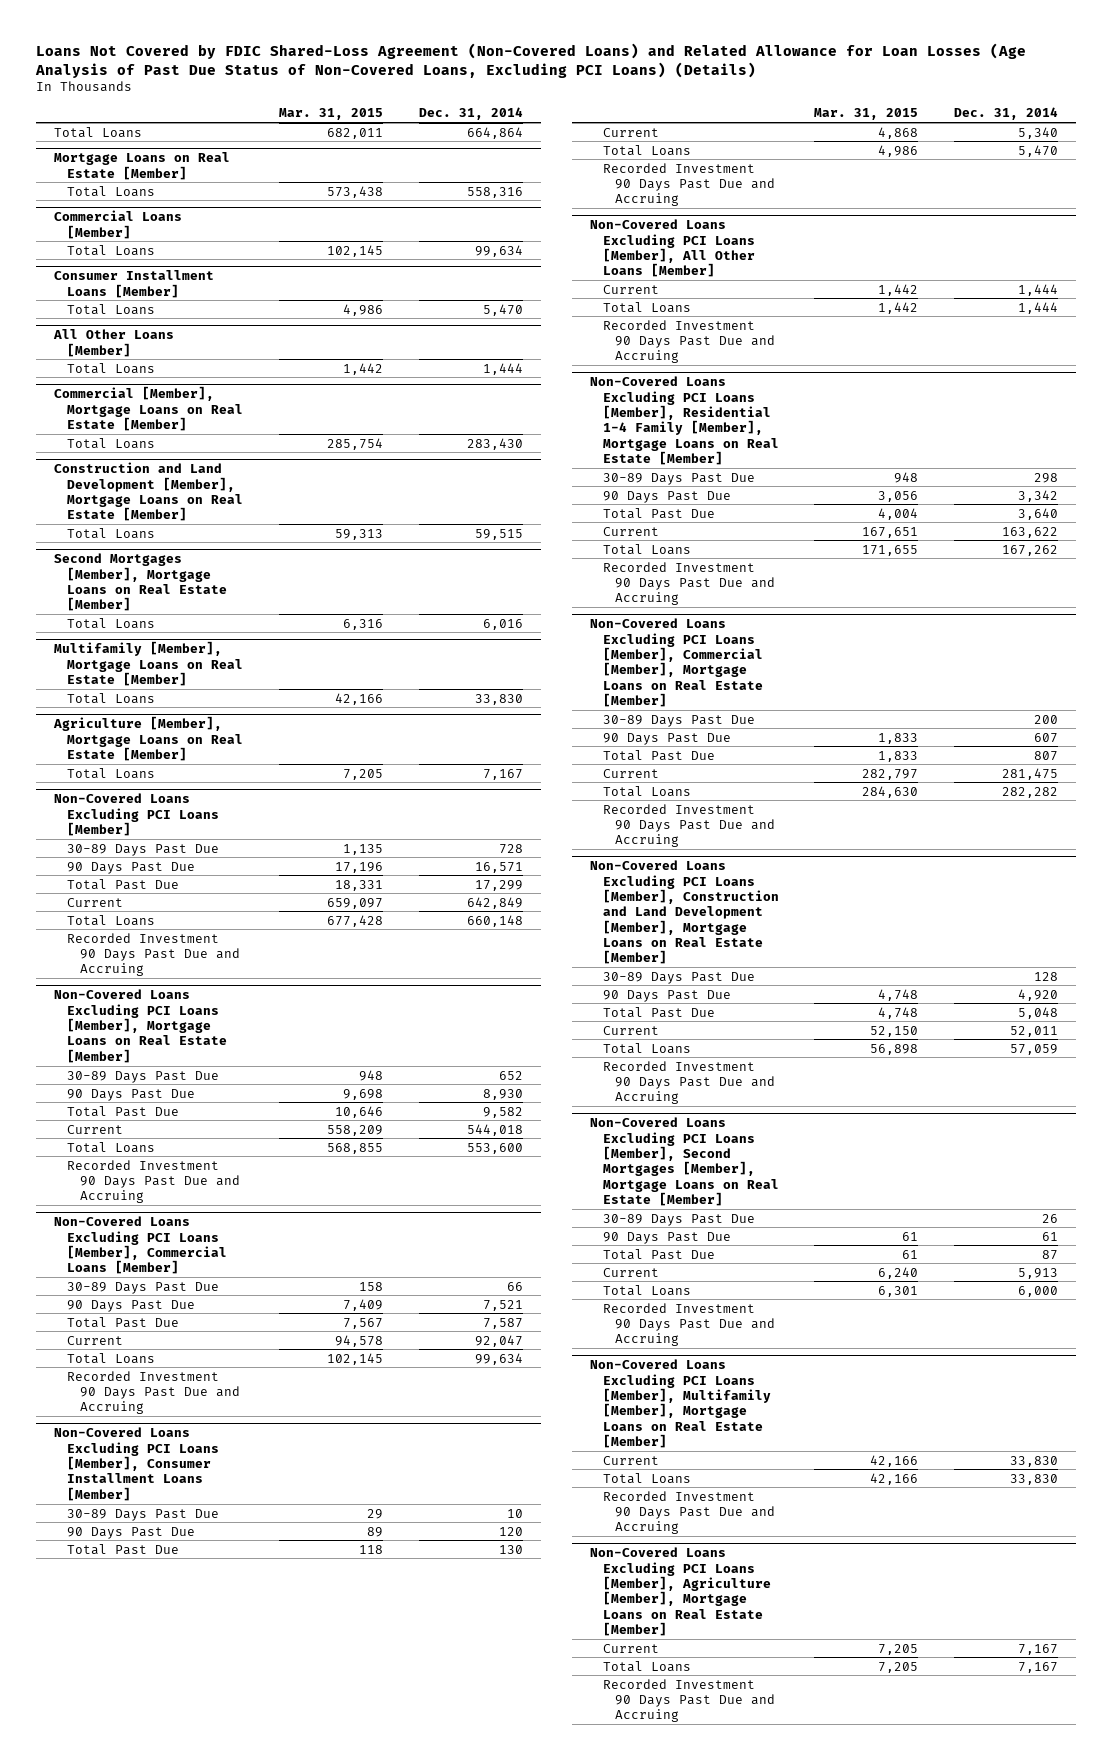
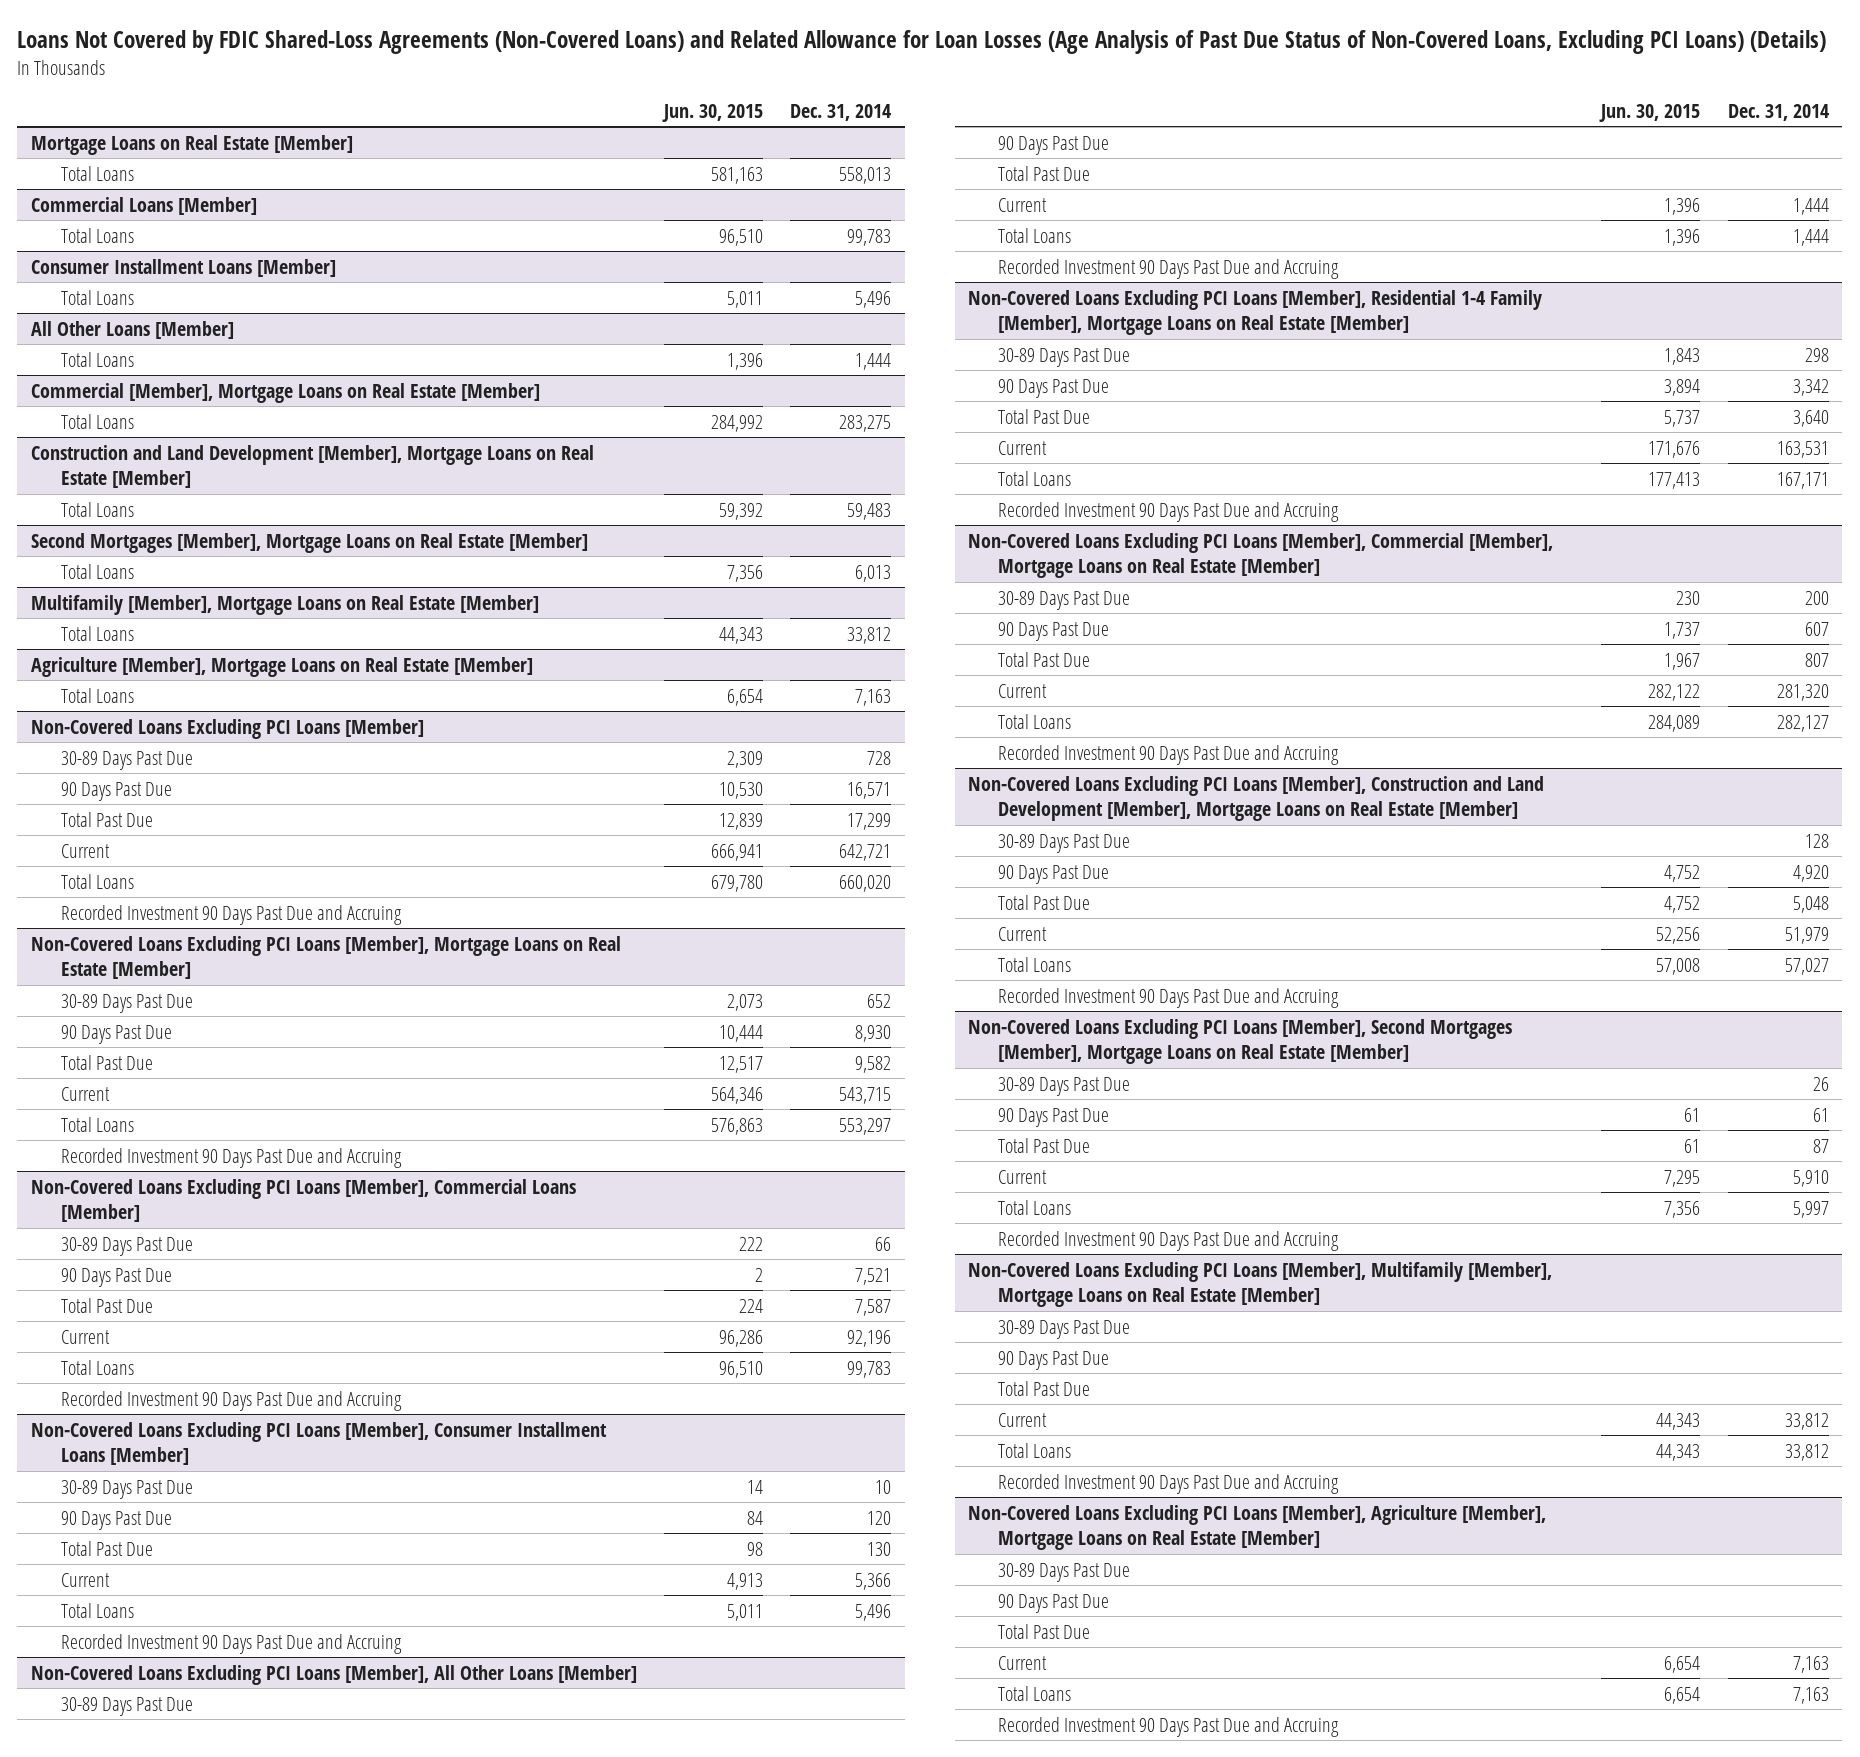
[35,42,1027,78] Loans Not Covered by FDIC Shared-Loss Agreement (Non-Covered Loans) and Related Allowance for Loan Losses (Age Analysis of Past Due Status of Non-Covered Loans, Excluding PCI Loans) (Details) -> [17,30,1827,55] Loans Not Covered by FDIC Shared-Loss Agreements (Non-Covered Loans) and Related Allowance for Loan Losses (Age Analysis of Past Due Status of Non-Covered Loans, Excluding PCI Loans) (Details)
[279,108,384,121] Mar. 31, 2015 -> none
none -> [662,103,764,122] Jun. 30, 2015
[54,126,143,138] Total Loans -> none
[466,186,523,198] 558,316 -> [839,166,892,184] 558,013
[474,244,523,257] 99,634 -> [847,228,892,246] 99,783
[482,303,523,316] 5,470 -> [855,290,892,308] 5,496
[466,437,523,450] 283,430 -> [839,414,892,432] 283,275
[474,528,523,540] 59,515 -> [847,502,892,520] 59,483
[482,618,523,630] 6,016 -> [855,564,892,582] 6,013
[474,693,523,705] 33,830 -> [847,626,892,644] 33,812
[482,768,523,780] 7,167 -> [855,688,892,706] 7,163
[466,896,523,909] 642,849 -> [839,843,892,861] 642,721
[466,914,523,927] 660,148 -> [839,874,892,892] 660,020
[466,1123,523,1136] 544,018 -> [839,1086,892,1104] 543,715
[466,1142,523,1154] 553,600 -> [839,1117,892,1135] 553,297
[474,1334,523,1347] 92,047 -> [847,1329,892,1347] 92,196
[474,1352,523,1365] 99,634 -> [847,1360,892,1378] 99,783
[1018,126,1059,139] 5,340 -> [855,1572,892,1590] 5,366
[1018,144,1059,157] 5,470 -> [855,1603,892,1621] 5,496
none -> [60,1696,193,1716] 30-89 Days Past Due
none -> [998,135,1110,155] 90 Days Past Due
none -> [998,165,1091,181] Total Past Due
[1002,526,1059,538] 163,622 -> [1776,440,1829,458] 163,531
[1002,544,1059,556] 167,262 -> [1776,471,1829,489] 167,171
[1002,767,1059,780] 281,475 -> [1776,683,1829,701] 281,320
[1002,786,1059,798] 282,282 -> [1776,714,1829,732] 282,127
[1010,1025,1059,1037] 52,011 -> [1784,926,1829,944] 51,979
[1010,1043,1059,1055] 57,059 -> [1784,957,1829,975] 57,027
[1018,1267,1059,1279] 5,913 -> [1792,1169,1829,1187] 5,910
[1018,1285,1059,1297] 6,000 -> [1792,1200,1829,1218] 5,997
none -> [998,1319,1131,1339] 30-89 Days Past Due
none -> [998,1350,1110,1370] 90 Days Past Due
none -> [998,1380,1091,1396] Total Past Due
[1010,1455,1059,1467] 33,830 -> [1784,1412,1829,1430] 33,812
[1010,1473,1059,1485] 33,830 -> [1784,1443,1829,1461] 33,812
none -> [998,1562,1131,1582] 30-89 Days Past Due
none -> [998,1593,1110,1613] 90 Days Past Due
none -> [998,1623,1091,1639] Total Past Due
[1018,1643,1059,1655] 7,167 -> [1792,1655,1829,1673] 7,163
[1018,1661,1059,1673] 7,167 -> [1792,1686,1829,1704] 7,163

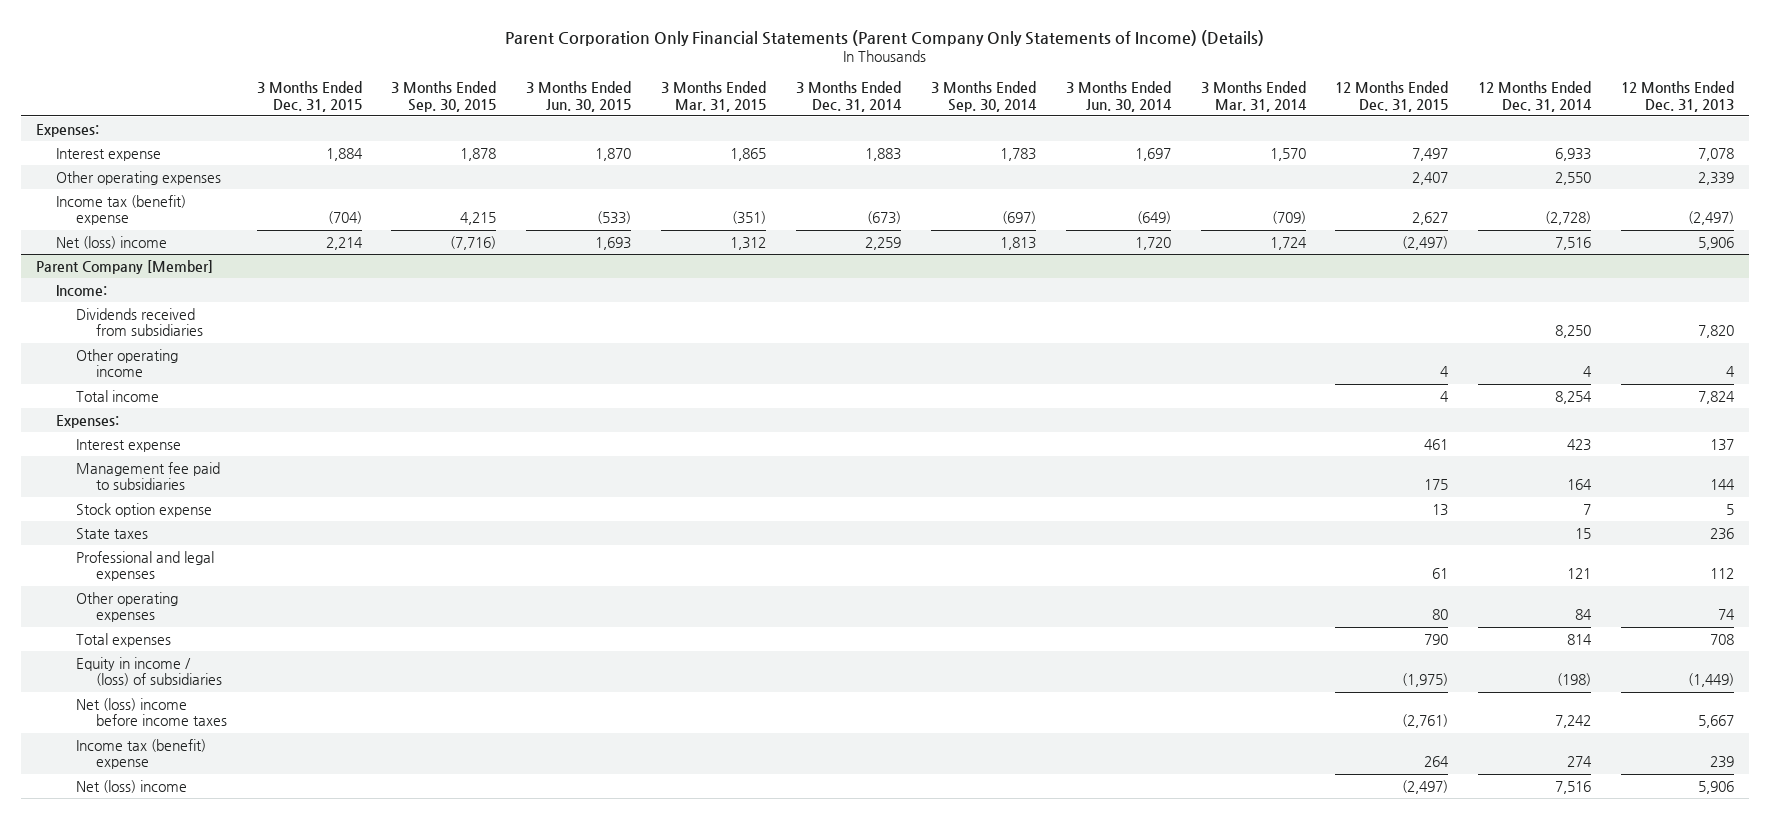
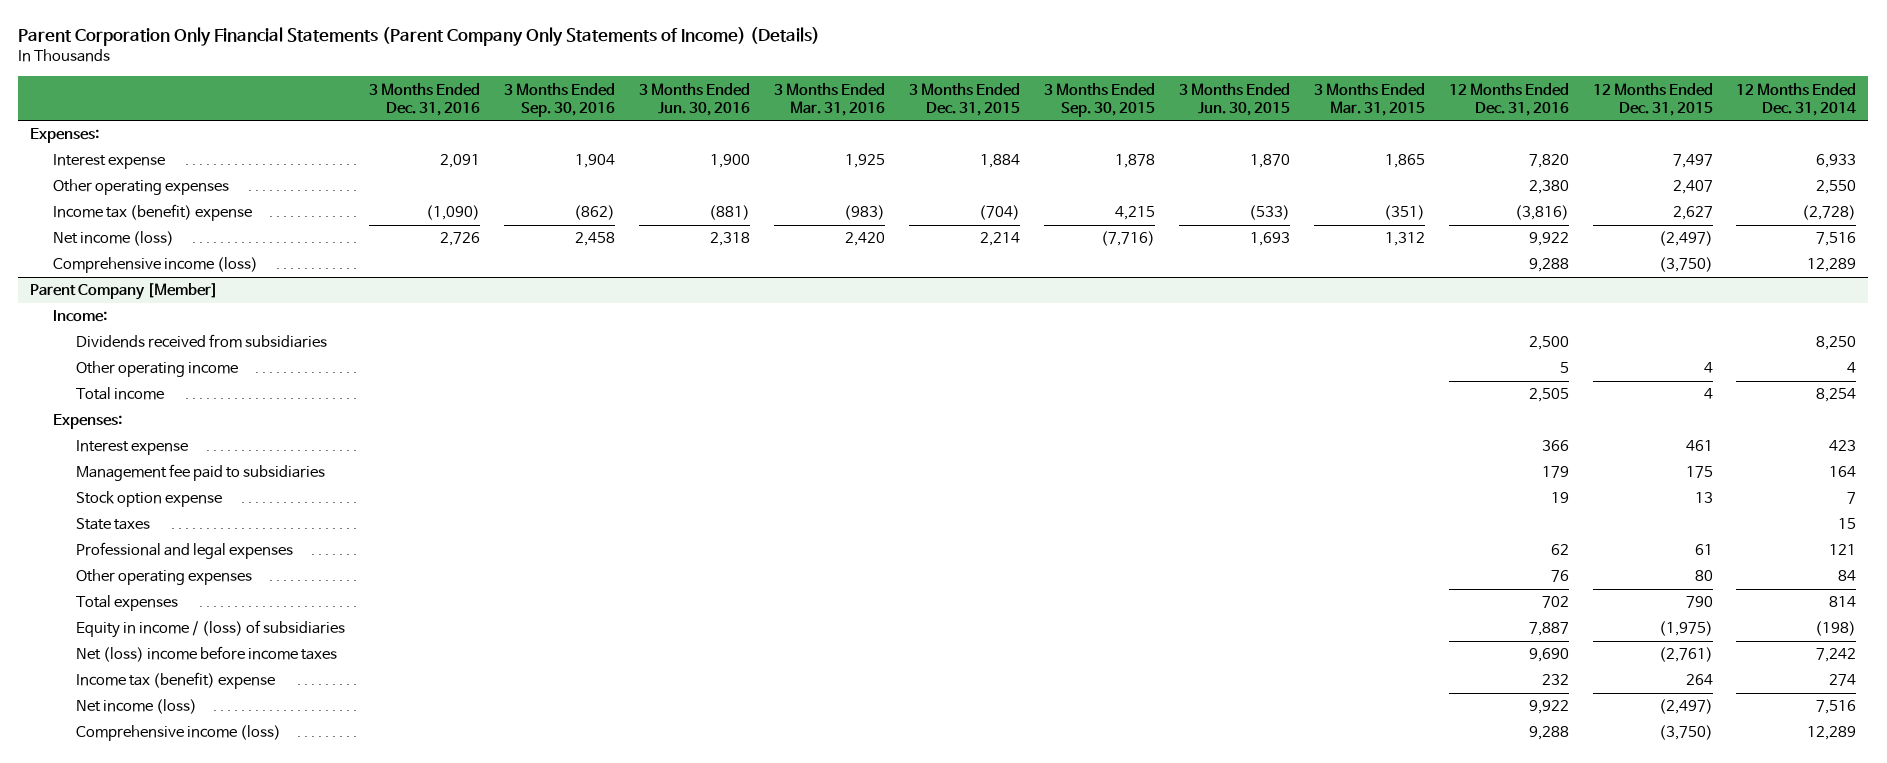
[796,81,903,112] 3 Months Ended Dec. 31, 2014 -> none
[930,81,1037,112] 3 Months Ended Sep. 30, 2014 -> none
[1065,81,1172,112] 3 Months Ended Jun. 30, 2014 -> none
[1200,81,1307,112] 3 Months Ended Mar. 31, 2014 -> none
[1621,81,1735,112] 12 Months Ended Dec. 31, 2013 -> none
none -> [369,82,481,116] 3 Months Ended Dec. 31, 2016
none -> [504,82,616,117] 3 Months Ended Sep. 30, 2016
none -> [639,82,751,116] 3 Months Ended Jun. 30, 2016
none -> [774,82,886,116] 3 Months Ended Mar. 31, 2016
none -> [1448,82,1569,116] 12 Months Ended Dec. 31, 2016
[56,235,168,249] Net (loss) income -> [53,231,175,247] Net income (loss)
none -> [53,257,259,274] Comprehensive income (loss)
[75,779,187,793] Net (loss) income -> [76,699,198,715] Net income (loss)
none -> [76,725,282,742] Comprehensive income (loss)

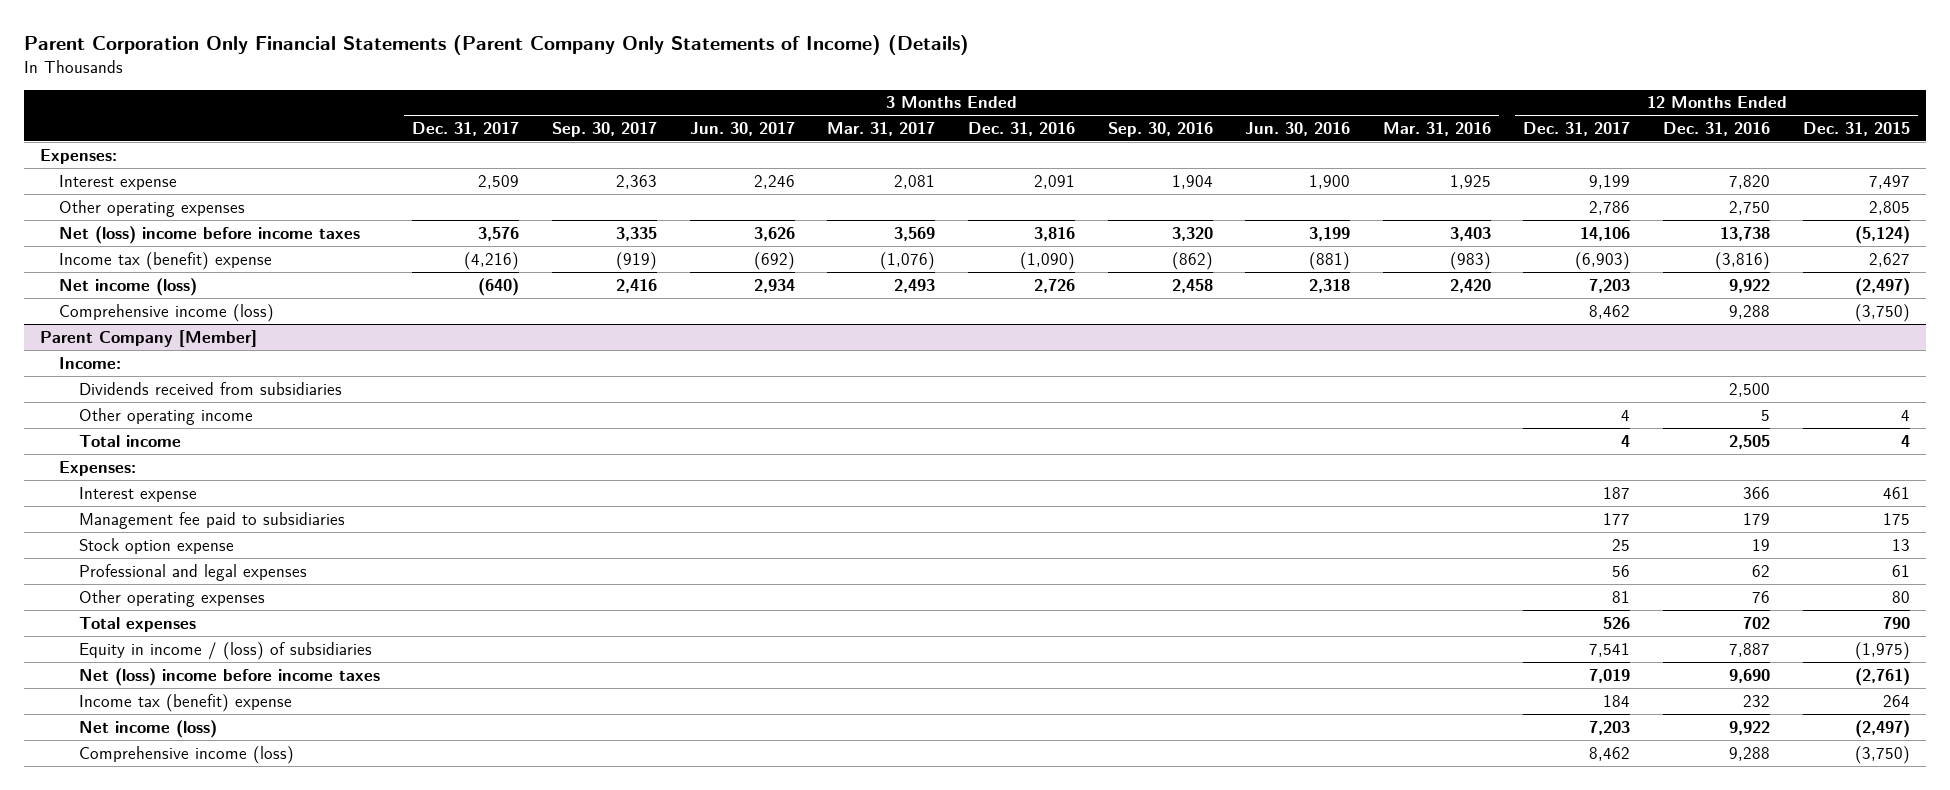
[908,82,1020,116] 3 Months Ended Dec. 31, 2015 -> none
[1043,82,1155,117] 3 Months Ended Sep. 30, 2015 -> none
[1178,82,1290,116] 3 Months Ended Jun. 30, 2015 -> none
[1313,82,1425,116] 3 Months Ended Mar. 31, 2015 -> none
[1736,82,1857,116] 12 Months Ended Dec. 31, 2014 -> none
none -> [412,121,520,136] Dec. 31, 2017
none -> [552,121,658,137] Sep. 30, 2017
none -> [689,121,795,136] Jun. 30, 2017
none -> [827,121,936,136] Mar. 31, 2017
none -> [1523,121,1631,136] Dec. 31, 2017
[1528,180,1569,195] 2,380 -> [1729,200,1771,215] 2,750
[1672,180,1713,195] 2,407 -> [1868,200,1910,215] 2,805
none -> [59,225,361,244] Net (loss) income before income taxes
[76,518,151,531] State taxes -> none

